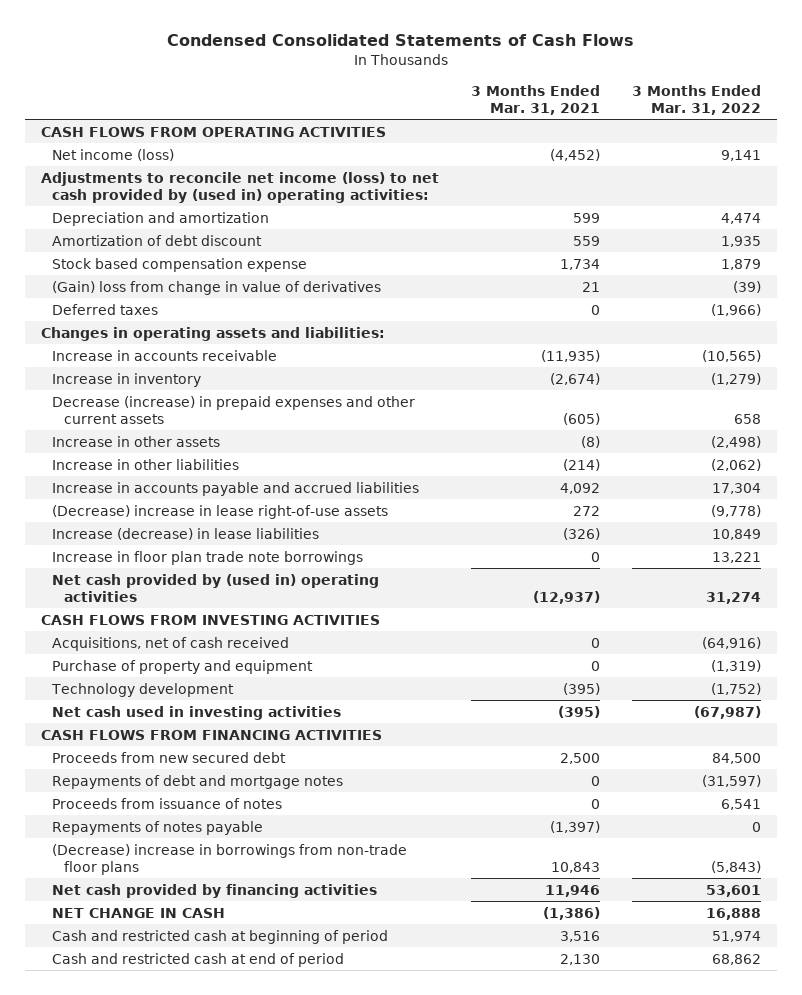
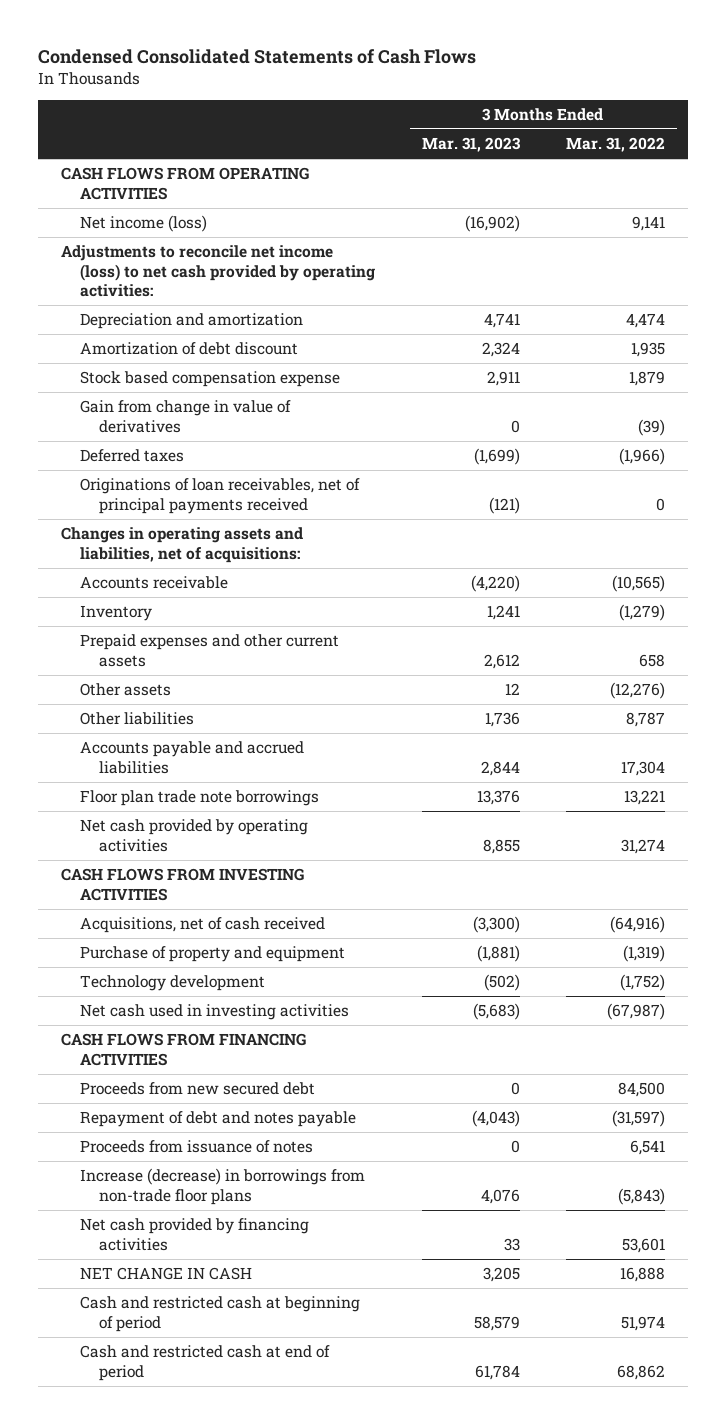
[470,84,600,115] 3 Months Ended Mar. 31, 2021 -> none
none -> [421,137,521,153] Mar. 31, 2023
[40,171,439,203] Adjustments to reconcile net income (loss) to net cash provided by (used in) operating activities: -> [61,245,376,298] Adjustments to reconcile net income (loss) to net cash provided by operating activities:
[52,280,382,295] (Gain) loss from change in value of derivatives -> [80,400,292,433] Gain from change in value of derivatives
[52,504,389,519] (Decrease) increase in lease right-of-use assets -> none
[52,527,320,540] Increase (decrease) in lease liabilities -> none
none -> [80,478,361,514] Originations of loan receivables, net of principal payments received
[40,326,385,341] Changes in operating assets and liabilities: -> [61,527,304,563] Changes in operating assets and liabilities, net of acquisitions:
[52,349,278,361] Increase in accounts receivable -> [80,576,229,590] Accounts receivable
[52,372,202,387] Increase in inventory -> [80,605,153,622] Inventory
[52,395,416,424] Decrease (increase) in prepaid expenses and other current assets -> [80,634,340,667] Prepaid expenses and other current assets
[52,435,221,447] Increase in other assets -> [80,683,172,697] Other assets
[711,435,762,448] (2,498) -> [609,682,665,700] (12,276)
[52,458,240,470] Increase in other liabilities -> [80,712,195,726] Other liabilities
[711,458,762,471] (2,062) -> [625,712,665,728] 8,787
[52,481,420,496] Increase in accounts payable and accrued liabilities -> [80,741,305,774] Accounts payable and accrued liabilities
[52,550,364,565] Increase in floor plan trade note borrowings -> [80,790,320,807] Floor plan trade note borrowings
[52,573,380,602] Net cash provided by (used in) operating activities -> [80,819,309,852] Net cash provided by operating activities
[52,774,344,789] Repayments of debt and mortgage notes -> [80,1111,357,1128] Repayment of debt and notes payable
[52,820,264,835] Repayments of notes payable -> none
[52,843,408,875] (Decrease) increase in borrowings from non-trade floor plans -> [80,1168,366,1205] Increase (decrease) in borrowings from non-trade floor plans

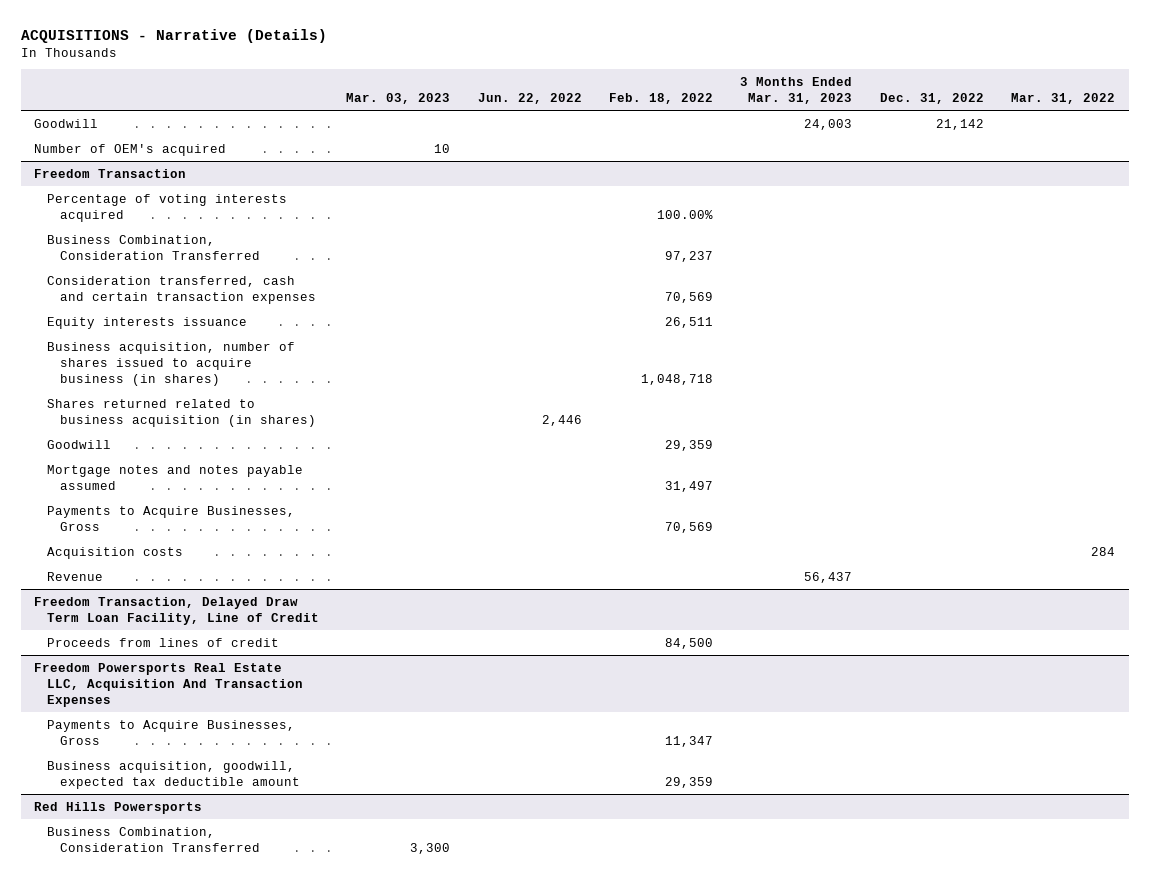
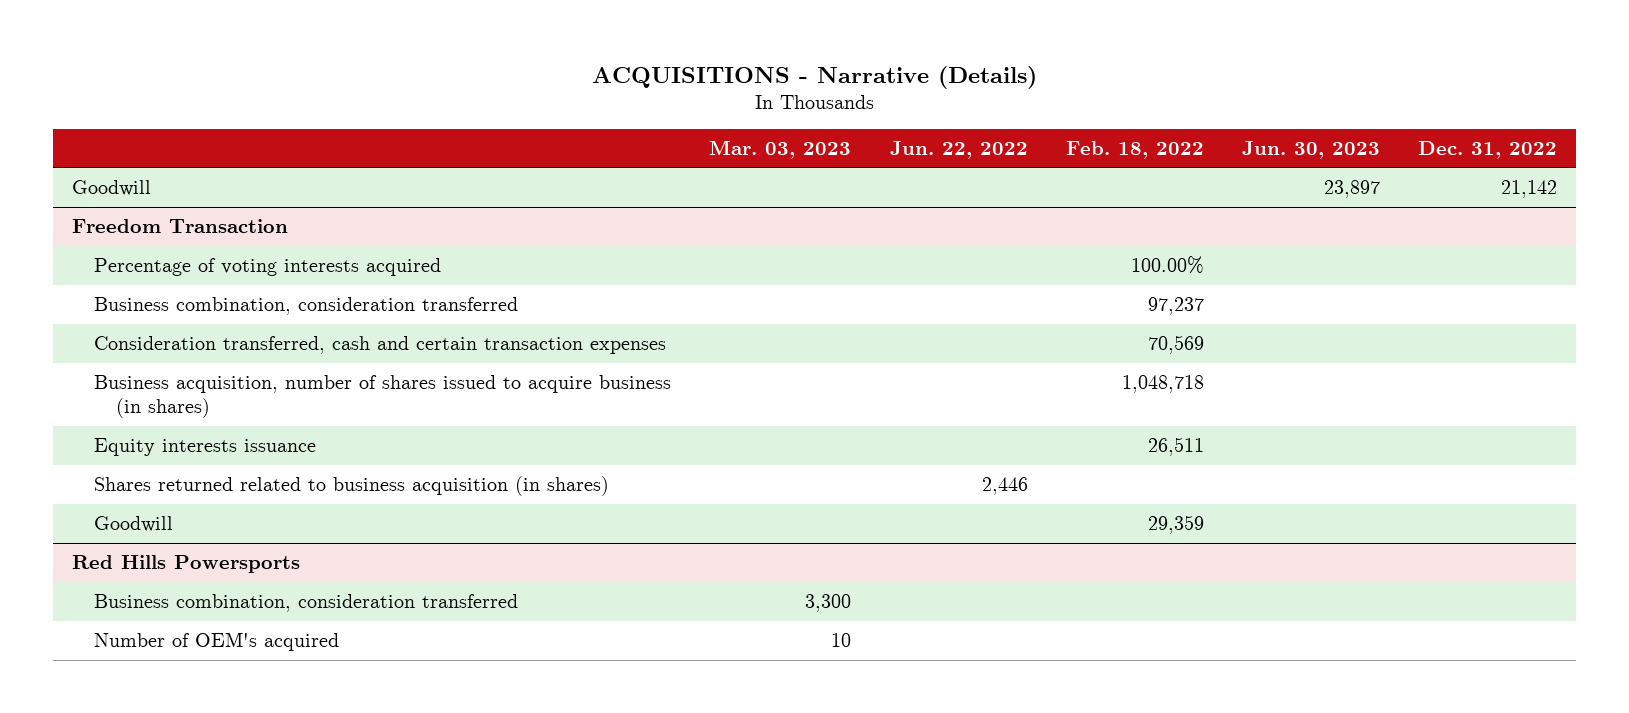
[740,76,853,104] 3 Months Ended Mar. 31, 2023 -> none
[1010,92,1115,104] Mar. 31, 2022 -> none
none -> [1241,140,1380,159] Jun. 30, 2023
[34,143,227,156] Number of OEM's acquired -> none
[47,234,261,260] Business Combination, Consideration Transferred -> [94,297,519,316] Business combination, consideration transferred
[47,316,248,329] Equity interests issuance -> [94,438,317,457] Equity interests issuance
[47,464,304,490] Mortgage notes and notes payable assumed -> none
[47,505,296,531] Payments to Acquire Businesses, Gross -> none
[47,546,184,559] Acquisition costs -> none
[47,571,104,581] Revenue -> none
[34,596,320,625] Freedom Transaction, Delayed Draw Term Loan Facility, Line of Credit -> none
[47,637,280,647] Proceeds from lines of credit -> none
[34,662,304,707] Freedom Powersports Real Estate LLC, Acquisition And Transaction Expenses -> none
[47,719,296,745] Payments to Acquire Businesses, Gross -> none
[47,760,301,789] Business acquisition, goodwill, expected tax deductible amount -> none
[47,826,261,852] Business Combination, Consideration Transferred -> [94,594,519,613] Business combination, consideration transferred
none -> [94,632,340,652] Number of OEM's acquired

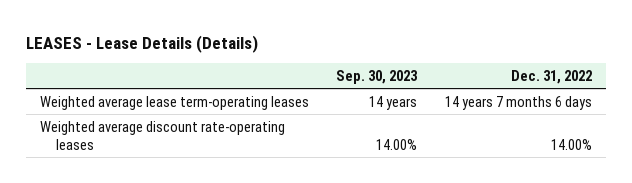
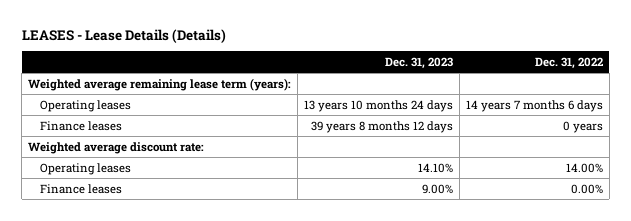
[336,70,419,85] Sep. 30, 2023 -> none
none -> [385,56,454,69] Dec. 31, 2023
none -> [28,77,292,91] Weighted average remaining lease term (years):
[39,95,309,110] Weighted average lease term-operating leases -> [39,99,131,112] Operating leases
none -> [39,120,122,131] Finance leases
none -> [28,141,205,154] Weighted average discount rate:
[39,120,285,150] Weighted average discount rate-operating leases -> [39,162,131,175] Operating leases
none -> [39,183,122,194] Finance leases

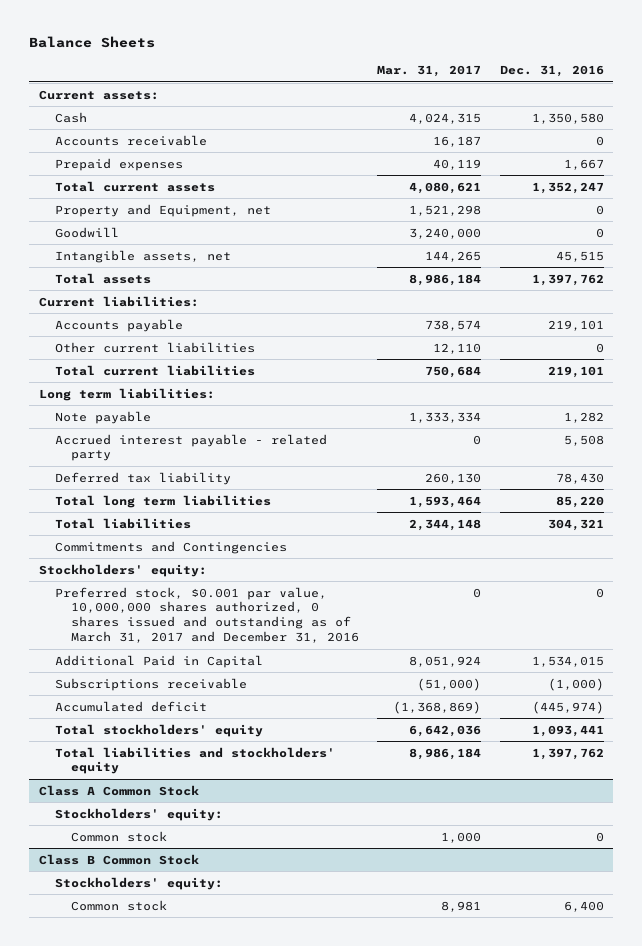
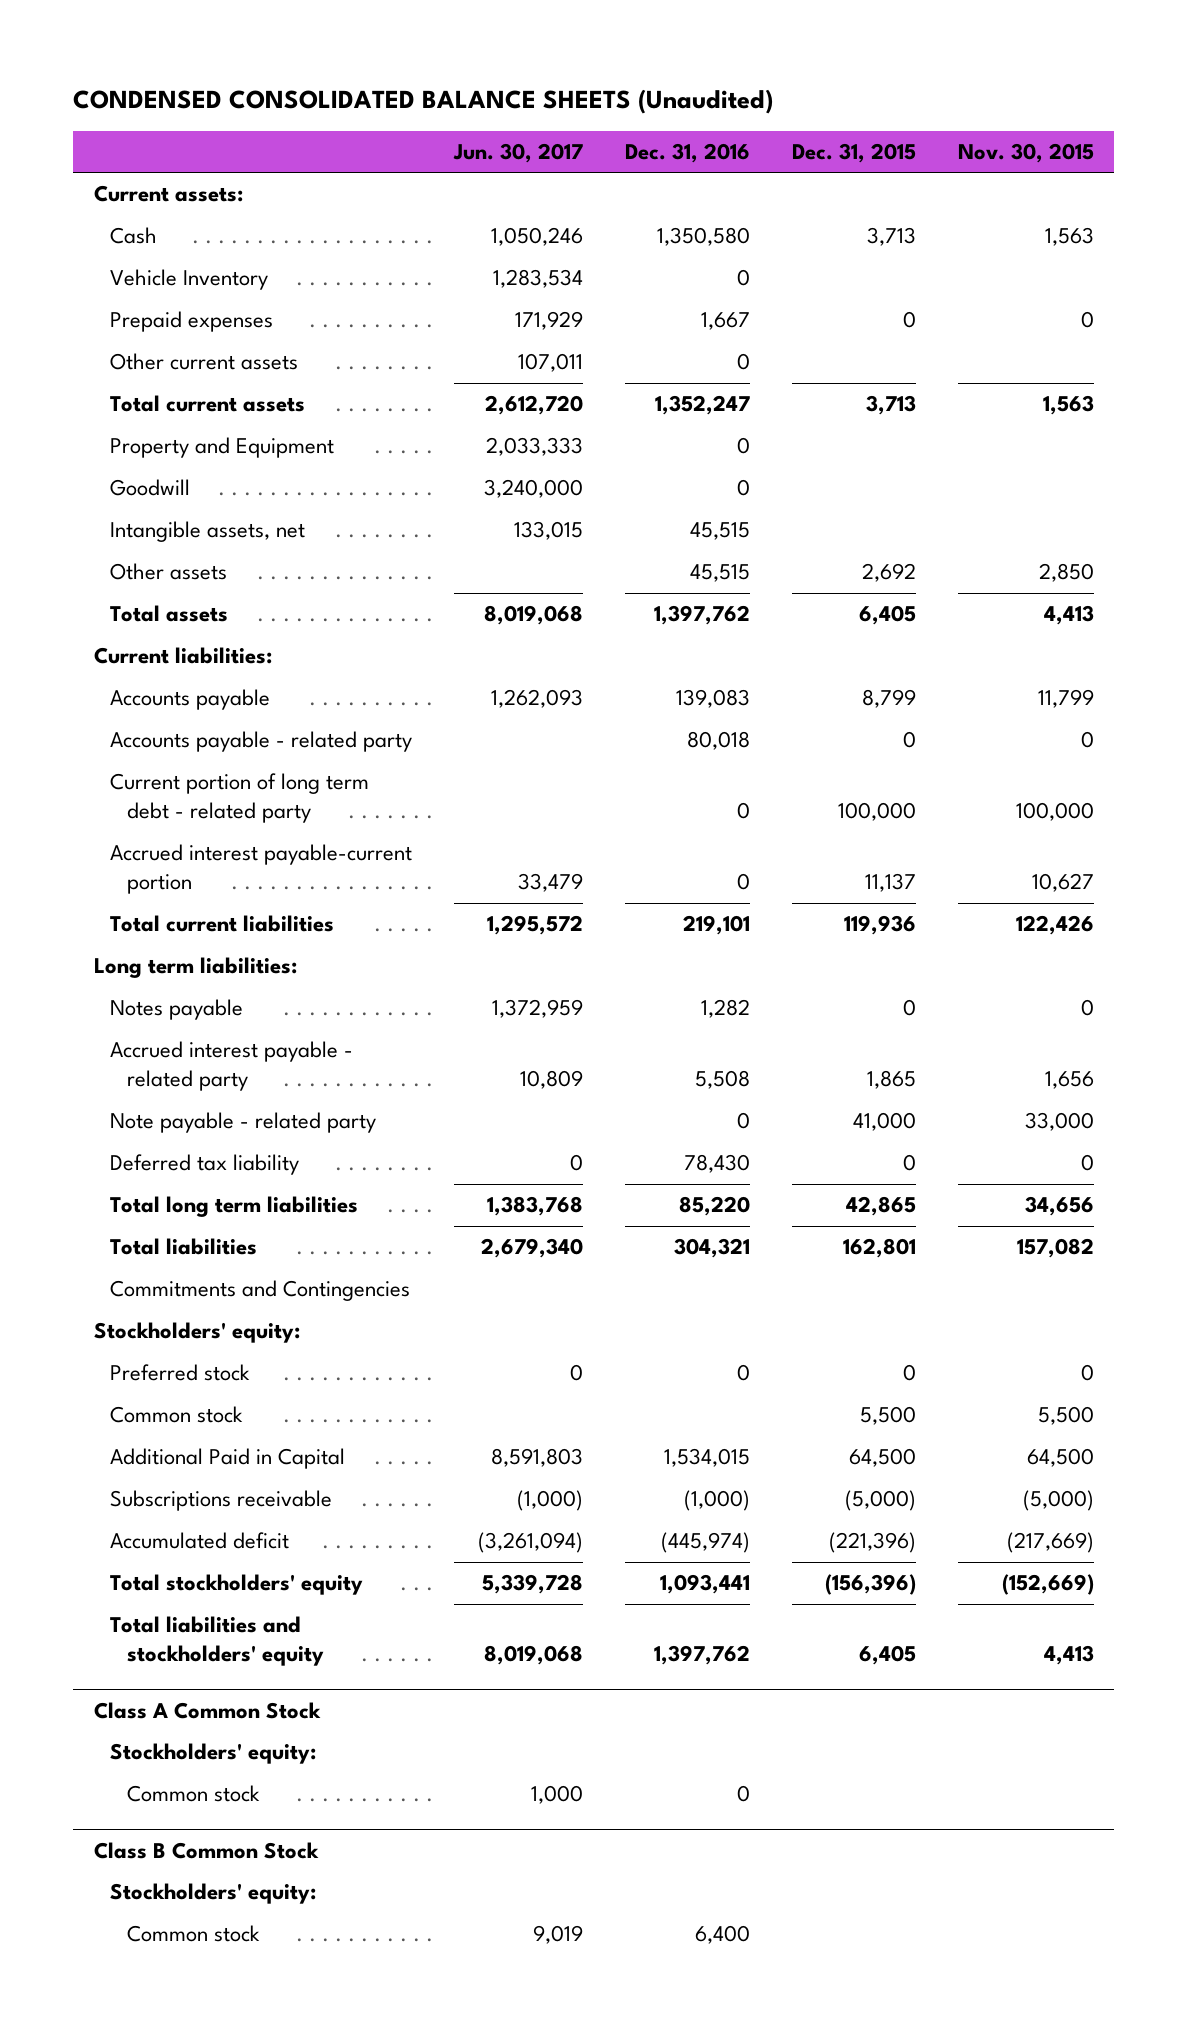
[29,36,156,49] Balance Sheets -> [72,88,773,114] CONDENSED CONSOLIDATED BALANCE SHEETS (Unaudited)
[377,65,482,78] Mar. 31, 2017 -> none
none -> [453,142,584,163] Jun. 30, 2017
none -> [791,142,916,163] Dec. 31, 2015
none -> [957,142,1094,163] Nov. 30, 2015
[54,134,207,146] Accounts receivable -> none
none -> [110,269,269,291] Vehicle Inventory
none -> [110,353,299,371] Other current assets
[54,203,271,217] Property and Equipment, net -> [110,437,335,459] Property and Equipment
none -> [110,563,228,581] Other assets
[547,319,604,331] 219,101 -> [675,689,750,709] 139,083
none -> [110,731,413,753] Accounts payable - related party
none -> [110,773,370,824] Current portion of long term debt - related party
[54,341,255,353] Other current liabilities -> [110,844,413,895] Accrued interest payable-current portion
[54,410,151,424] Note payable -> [110,999,244,1021] Notes payable
none -> [110,1112,377,1134] Note payable - related party
[54,586,359,644] Preferred stock, $0.001 par value, 10,000,000 shares authorized, 0 shares issued and outstanding as of March 31, 2017 and December 31, 2016 -> [110,1364,251,1382] Preferred stock
none -> [110,1406,244,1424] Common stock

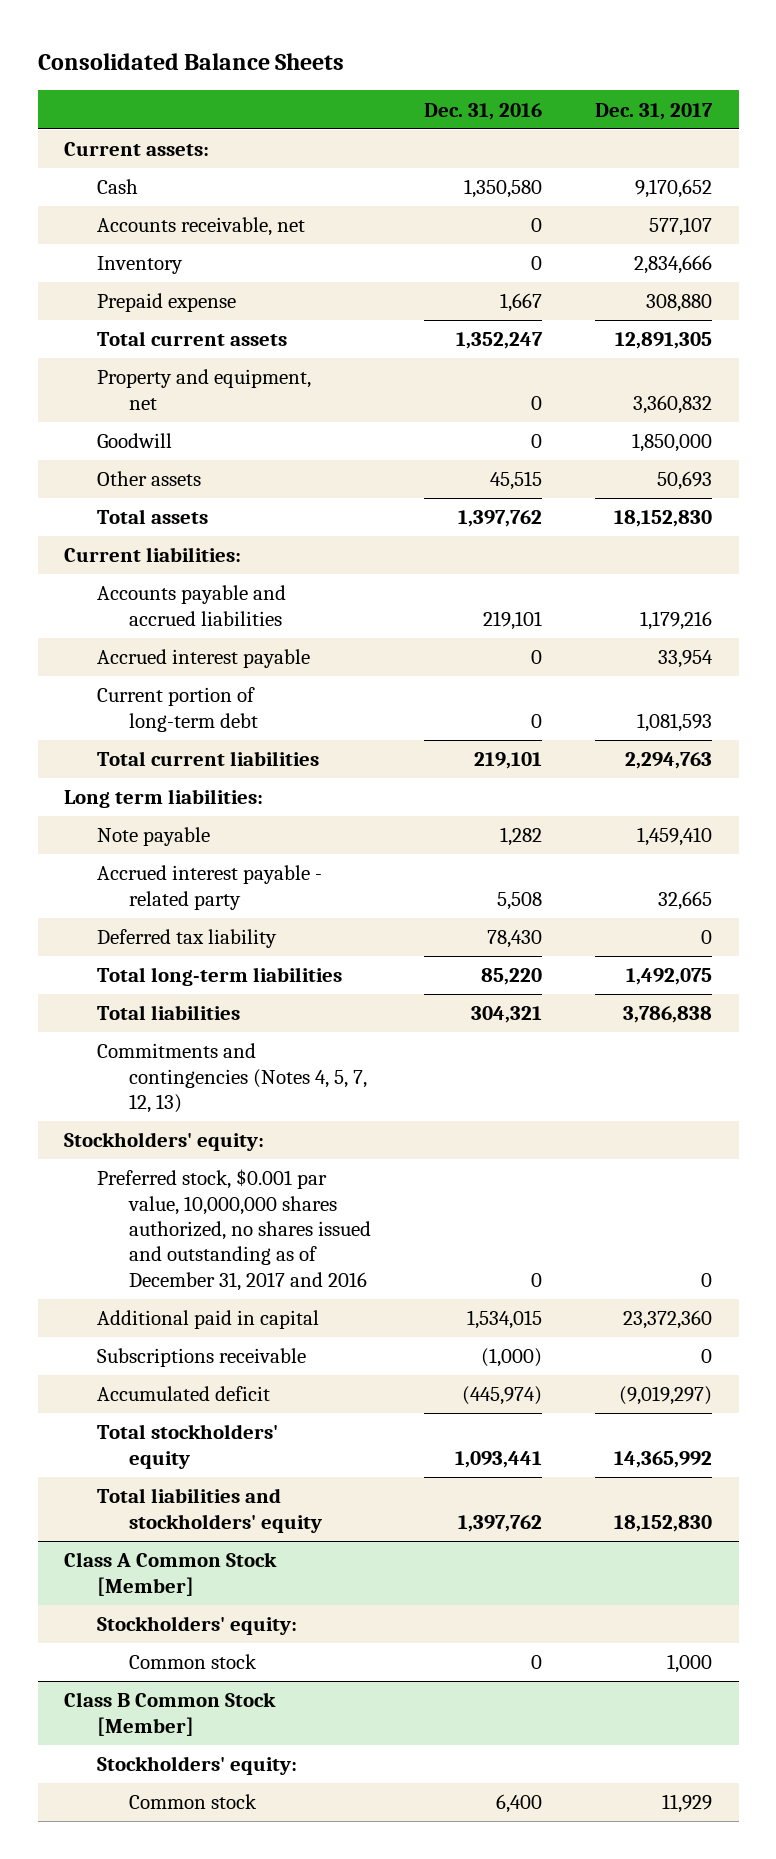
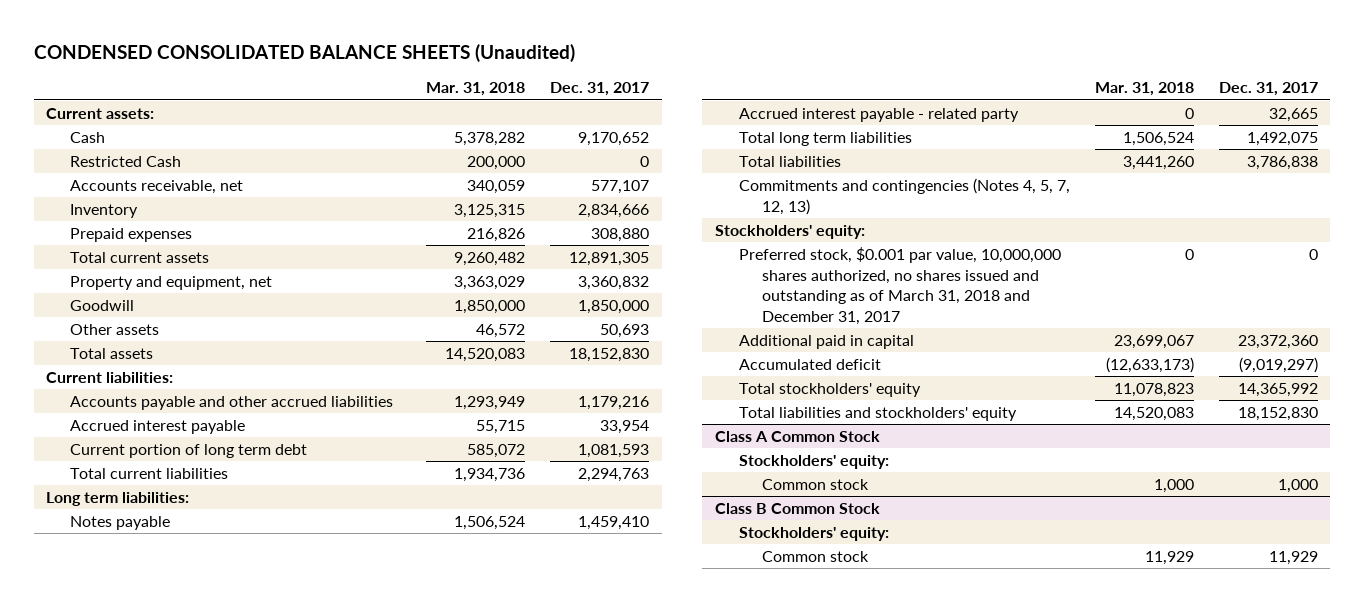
[37,52,344,70] Consolidated Balance Sheets -> [33,43,575,62] CONDENSED CONSOLIDATED BALANCE SHEETS (Unaudited)
[424,102,543,120] Dec. 31, 2016 -> none
none -> [426,82,526,97] Mar. 31, 2018
none -> [70,156,182,168] Restricted Cash
[96,293,236,313] Prepaid expense -> [70,228,193,243] Prepaid expenses
[96,585,286,626] Accounts payable and accrued liabilities -> [70,396,394,411] Accounts payable and other accrued liabilities
[96,687,259,732] Current portion of long-term debt -> [70,444,308,459] Current portion of long term debt
[96,827,210,847] Note payable -> [70,516,171,531] Notes payable
[96,929,277,949] Deferred tax liability -> none
[96,967,342,987] Total long-term liabilities -> [738,132,912,147] Total long term liabilities
[96,1169,372,1291] Preferred stock, $0.001 par value, 10,000,000 shares authorized, no shares issued and outstanding as of December 31, 2017 and 2016 -> [738,247,1061,325] Preferred stock, $0.001 par value, 10,000,000 shares authorized, no shares issued and outstanding as of March 31, 2018 and December 31, 2017
[96,1348,306,1368] Subscriptions receivable -> none
[64,1552,278,1596] Class A Common Stock [Member] -> [714,431,880,443] Class A Common Stock
[64,1692,277,1736] Class B Common Stock [Member] -> [714,503,880,515] Class B Common Stock

